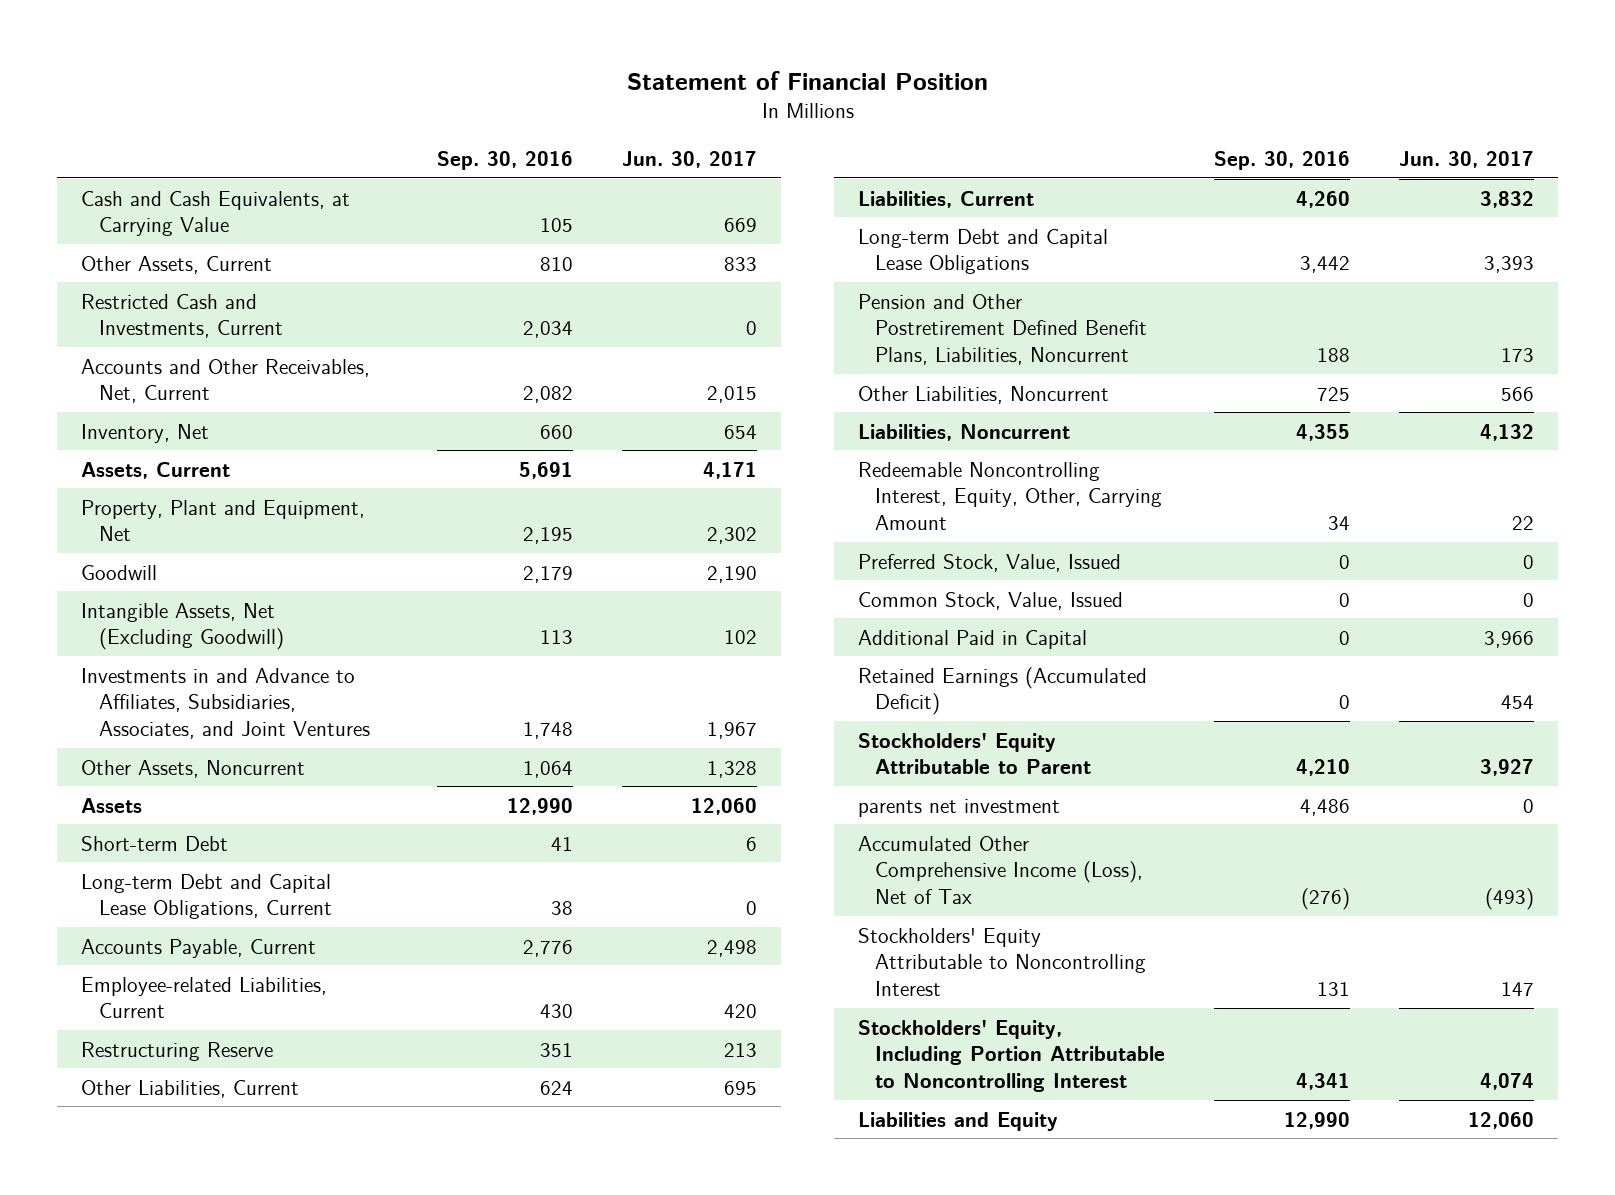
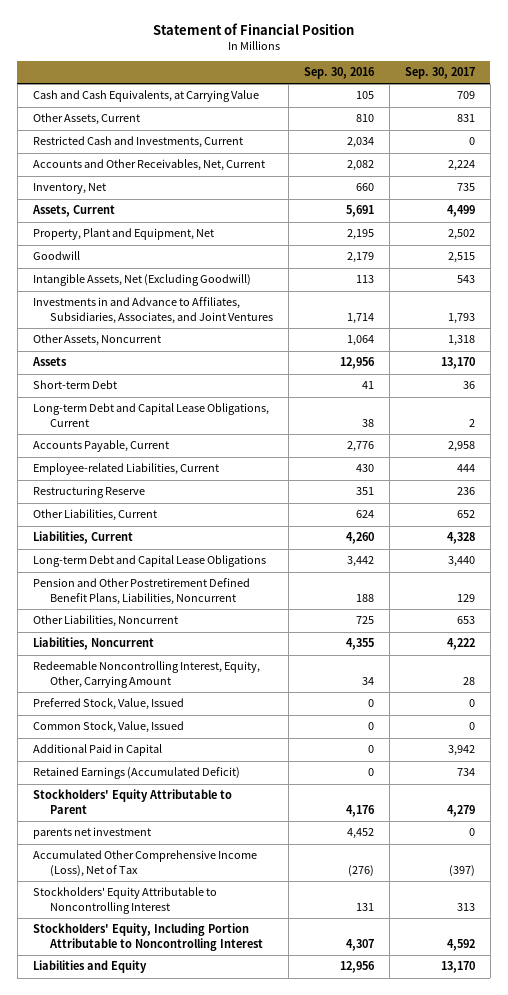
[621,151,757,169] Jun. 30, 2017 -> none
none -> [404,67,475,80] Sep. 30, 2017
[523,722,574,740] 1,748 -> [346,312,374,324] 1,714
[507,797,574,815] 12,990 -> [339,357,375,370] 12,956
[1296,759,1351,777] 4,210 -> [345,804,375,817] 4,176
[1300,798,1351,816] 4,486 -> [346,828,374,840] 4,452
[1296,1073,1351,1091] 4,341 -> [345,938,374,951] 4,307
[1284,1111,1351,1129] 12,990 -> [339,961,375,974] 12,956

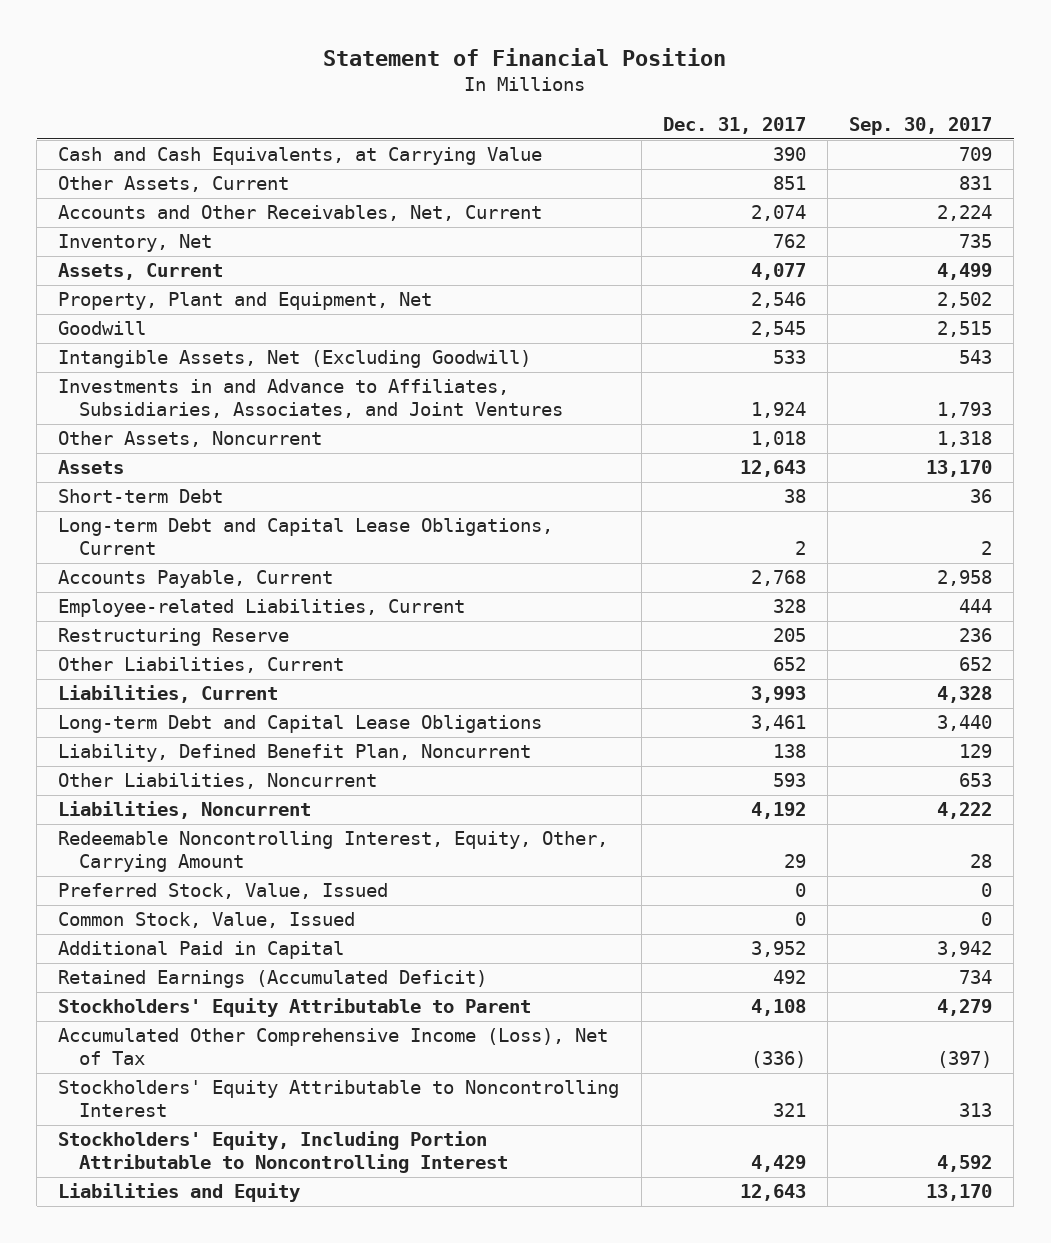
[303,67,375,80] Sep. 30, 2016 -> none
none -> [662,117,806,135] Dec. 31, 2017
[32,136,243,149] Restricted Cash and Investments, Current -> none
[32,578,250,605] Pension and Other Postretirement Defined Benefit Plans, Liabilities, Noncurrent -> [58,744,532,763] Liability, Defined Benefit Plan, Noncurrent
[32,827,151,840] parents net investment -> none

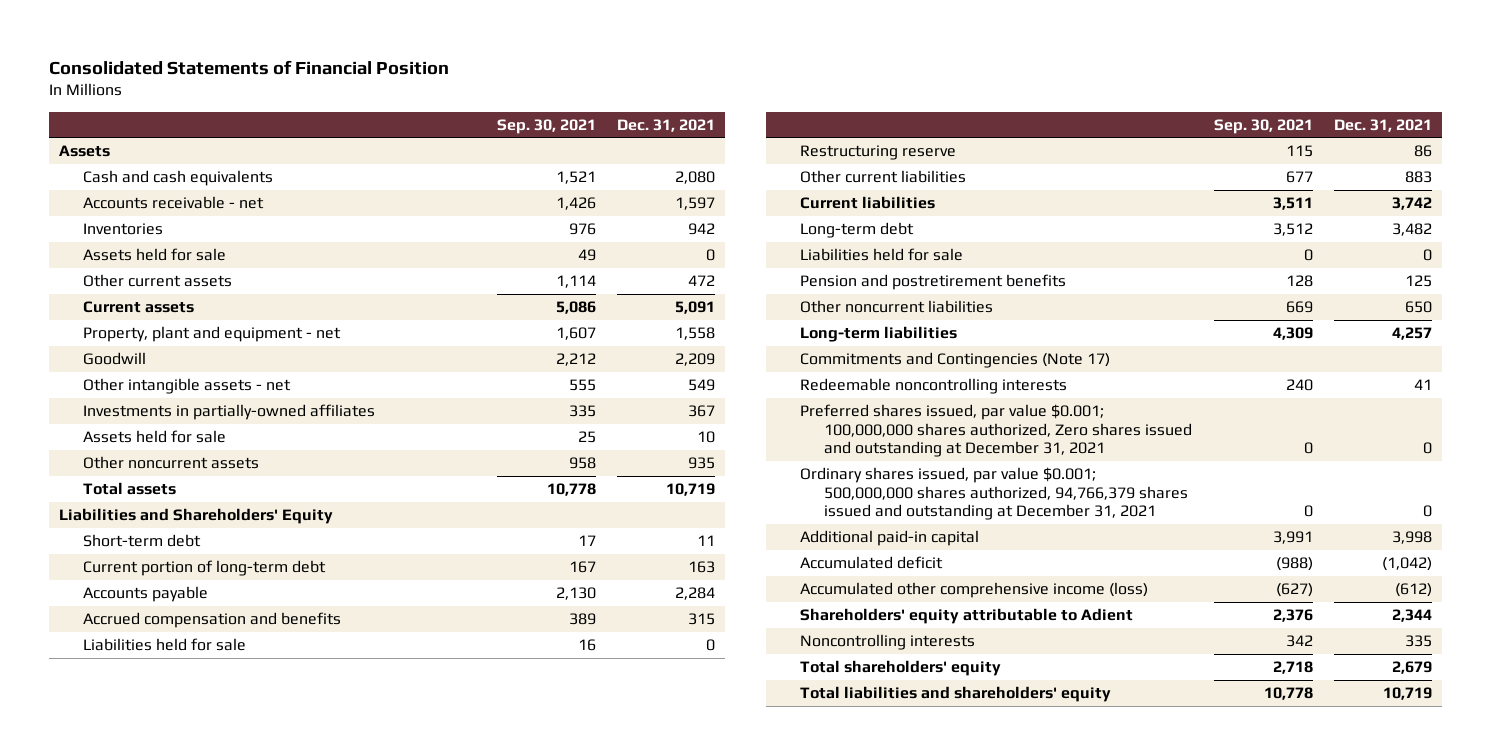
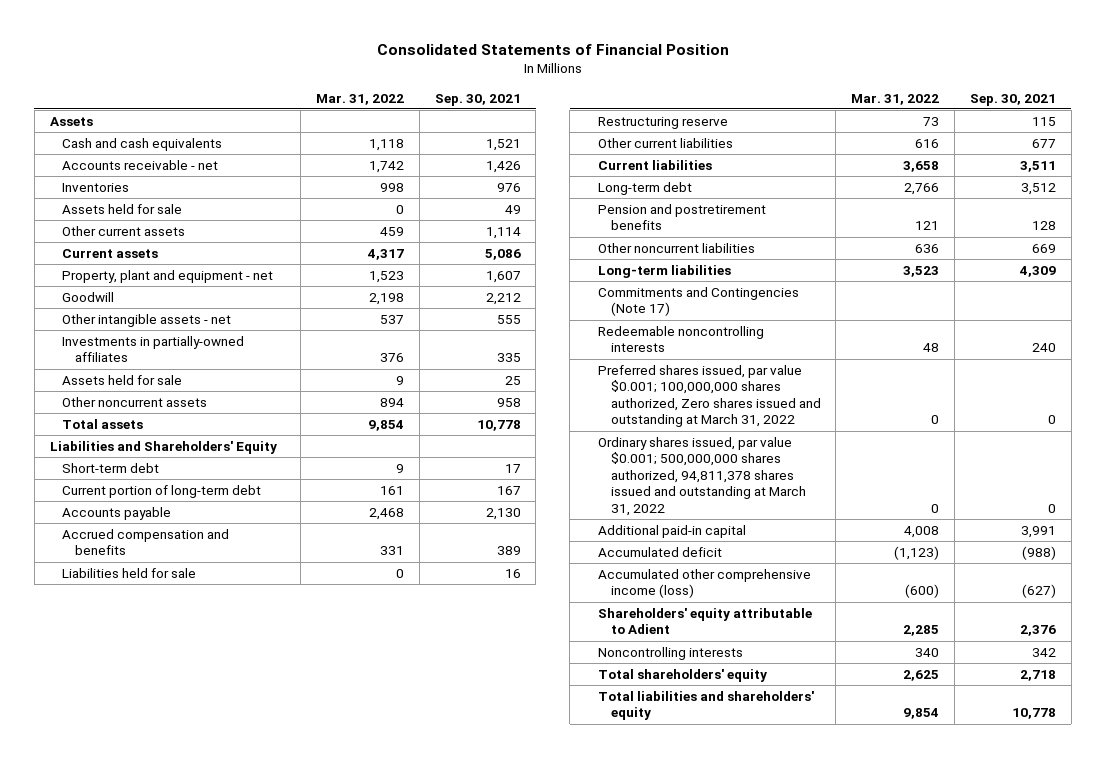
[616,118,715,132] Dec. 31, 2021 -> none
none -> [315,93,404,105] Mar. 31, 2022
[800,248,964,262] Liabilities held for sale -> none
[800,404,1193,458] Preferred shares issued, par value $0.001; 100,000,000 shares authorized, Zero shares issued and outstanding at December 31, 2021 -> [597,364,821,428] Preferred shares issued, par value $0.001; 100,000,000 shares authorized, Zero shares issued and outstanding at March 31, 2022
[800,467,1189,521] Ordinary shares issued, par value $0.001; 500,000,000 shares authorized, 94,766,379 shares issued and outstanding at December 31, 2021 -> [597,436,806,516] Ordinary shares issued, par value $0.001; 500,000,000 shares authorized, 94,811,378 shares issued and outstanding at March 31, 2022

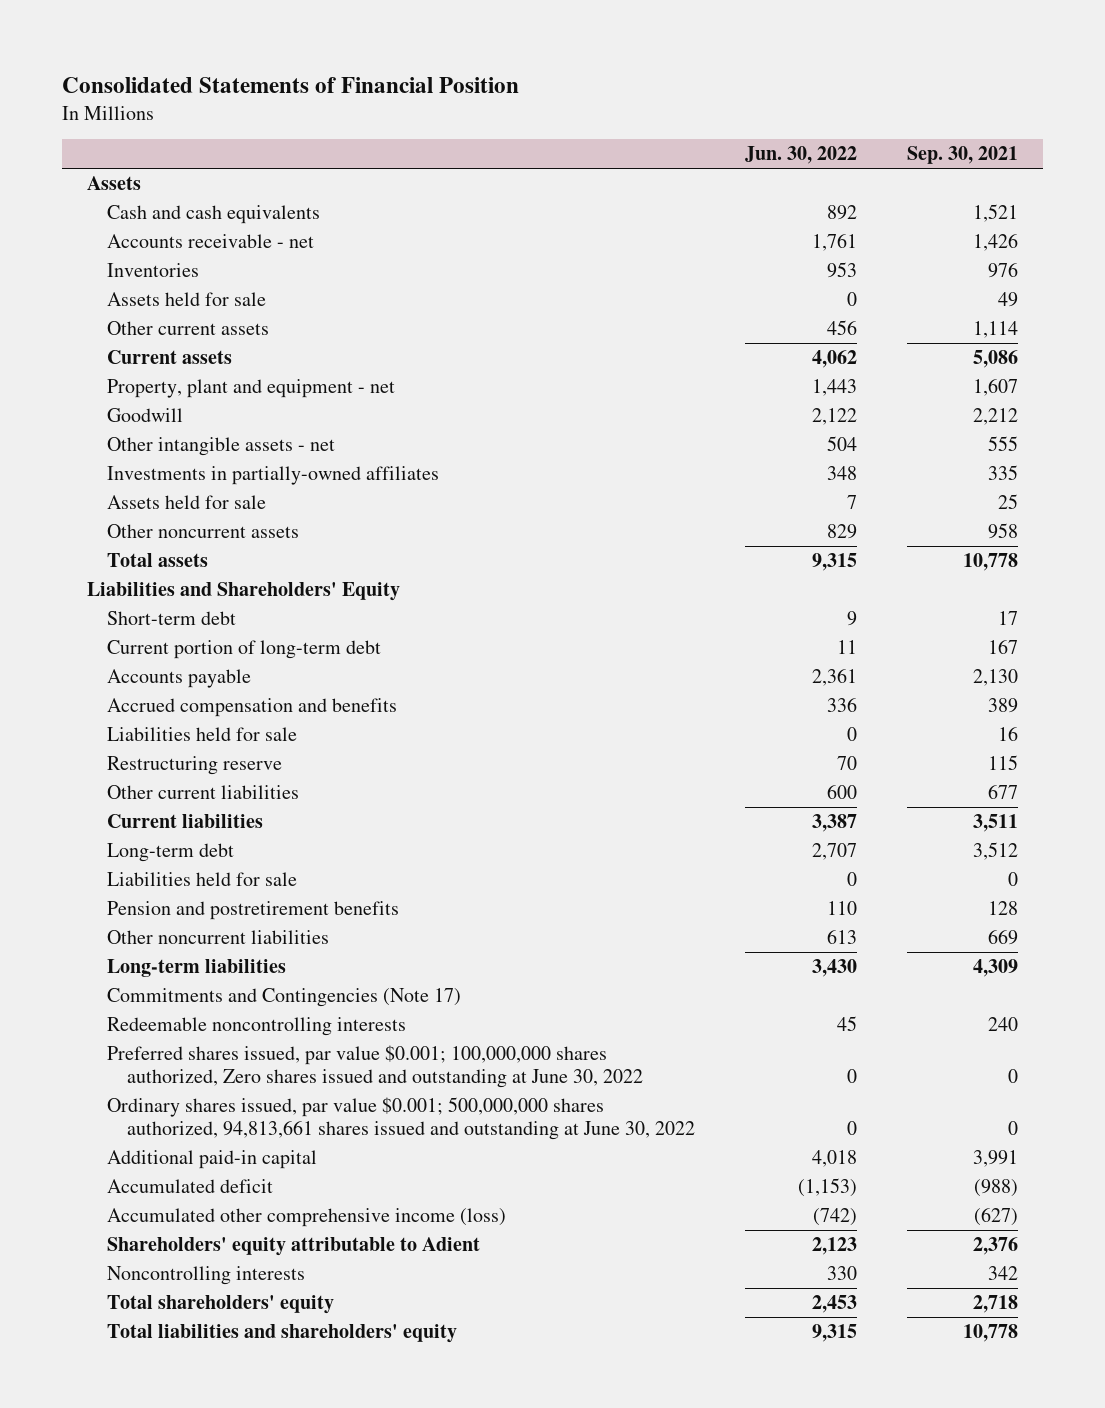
[315,93,404,105] Mar. 31, 2022 -> none
none -> [744,146,857,165] Jun. 30, 2022
none -> [106,872,297,887] Liabilities held for sale
[597,364,821,428] Preferred shares issued, par value $0.001; 100,000,000 shares authorized, Zero shares issued and outstanding at March 31, 2022 -> [106,1045,643,1089] Preferred shares issued, par value $0.001; 100,000,000 shares authorized, Zero shares issued and outstanding at June 30, 2022
[597,436,806,516] Ordinary shares issued, par value $0.001; 500,000,000 shares authorized, 94,811,378 shares issued and outstanding at March 31, 2022 -> [106,1097,695,1141] Ordinary shares issued, par value $0.001; 500,000,000 shares authorized, 94,813,661 shares issued and outstanding at June 30, 2022

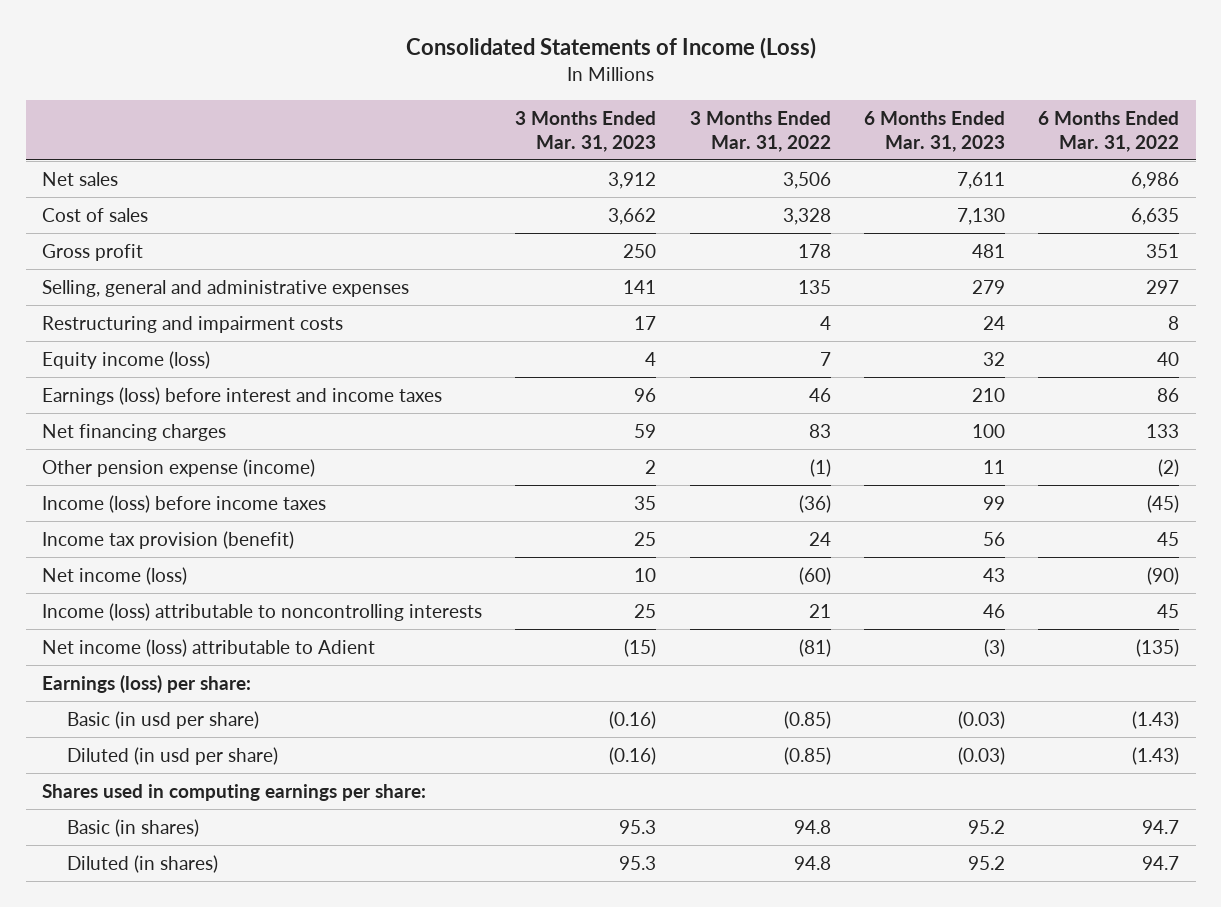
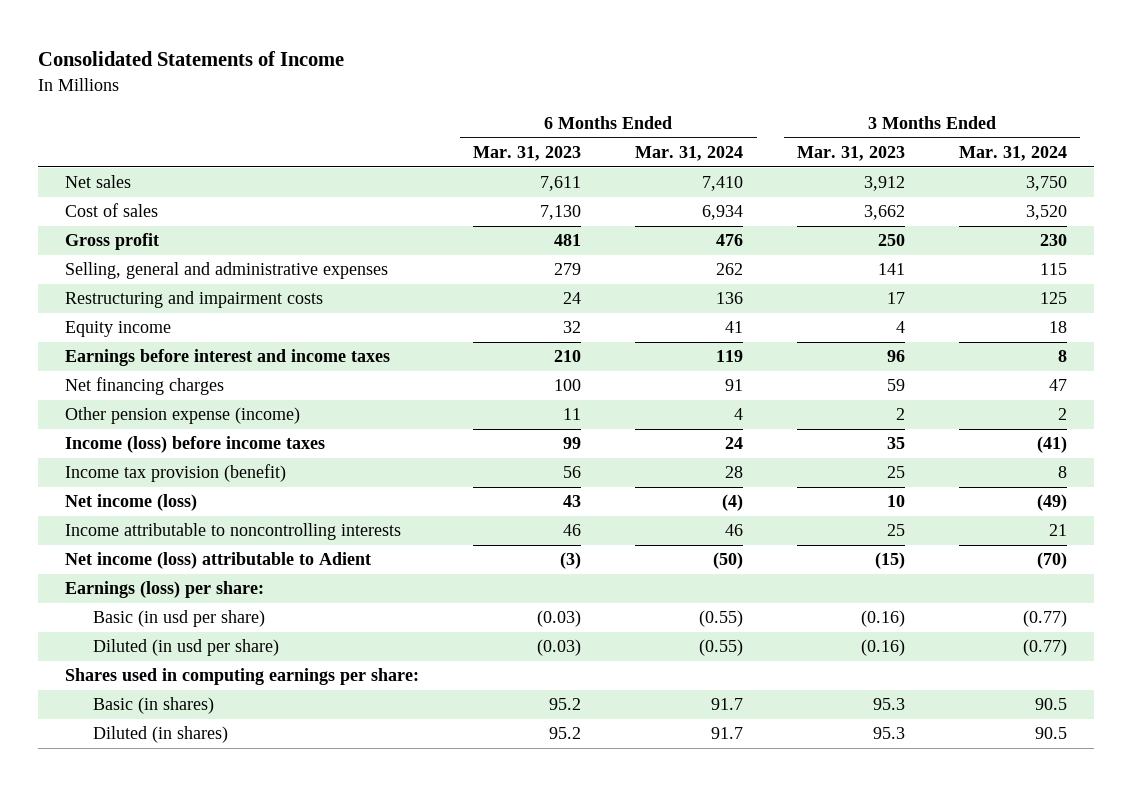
[405,37,816,60] Consolidated Statements of Income (Loss) -> [38,51,345,67] Consolidated Statements of Income
[689,111,831,152] 3 Months Ended Mar. 31, 2022 -> none
[1038,111,1180,152] 6 Months Ended Mar. 31, 2022 -> none
none -> [635,146,744,162] Mar. 31, 2024
none -> [958,146,1067,162] Mar. 31, 2024
[42,350,211,369] Equity income (loss) -> [65,321,172,338] Equity income
[42,386,443,405] Earnings (loss) before interest and income taxes -> [65,349,391,367] Earnings before interest and income taxes
[42,602,483,621] Income (loss) attributable to noncontrolling interests -> [65,523,402,541] Income attributable to noncontrolling interests

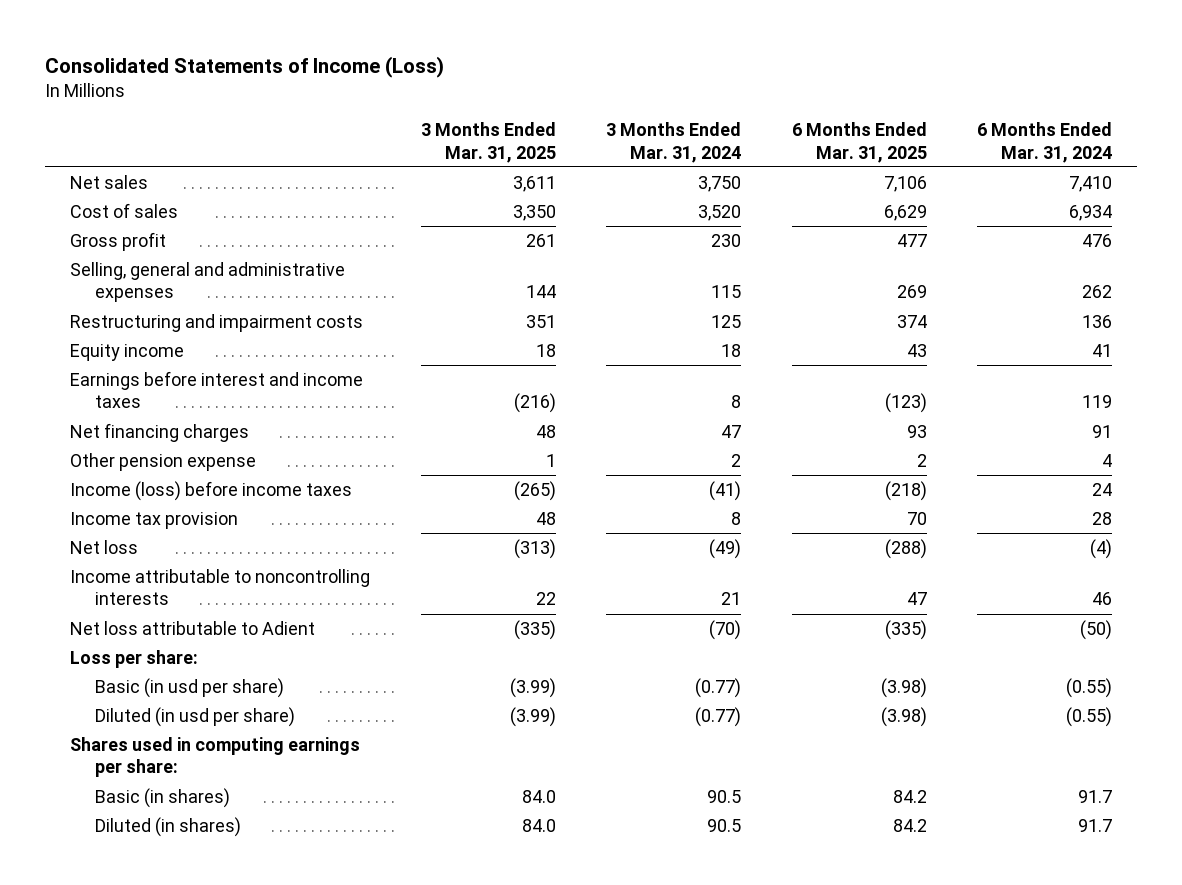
[38,51,345,67] Consolidated Statements of Income -> [44,55,444,78] Consolidated Statements of Income (Loss)
[473,146,582,162] Mar. 31, 2023 -> none
[797,146,906,162] Mar. 31, 2023 -> none
none -> [420,122,556,163] 3 Months Ended Mar. 31, 2025
none -> [791,122,927,163] 6 Months Ended Mar. 31, 2025
[65,407,301,425] Other pension expense (income) -> [70,452,257,471] Other pension expense
[65,464,287,483] Income tax provision (benefit) -> [70,511,239,529] Income tax provision
[65,494,198,512] Net income (loss) -> [70,539,139,554] Net loss
[65,552,372,570] Net income (loss) attributable to Adient -> [70,620,316,635] Net loss attributable to Adient
[65,581,265,599] Earnings (loss) per share: -> [70,649,199,668] Loss per share:

